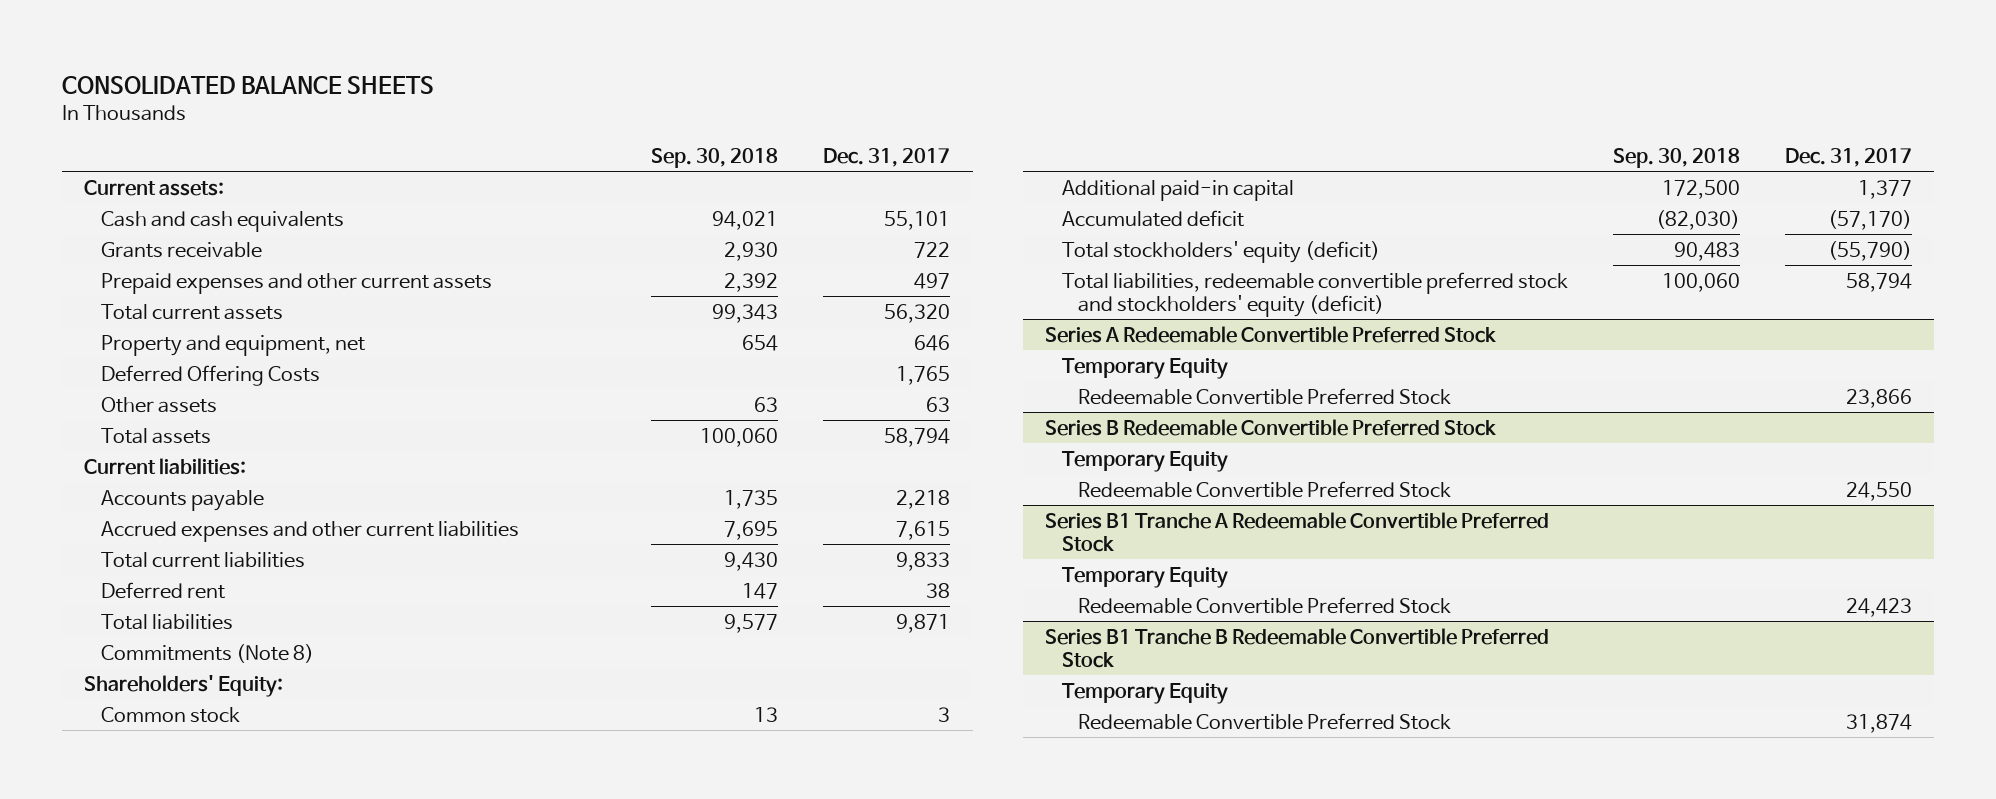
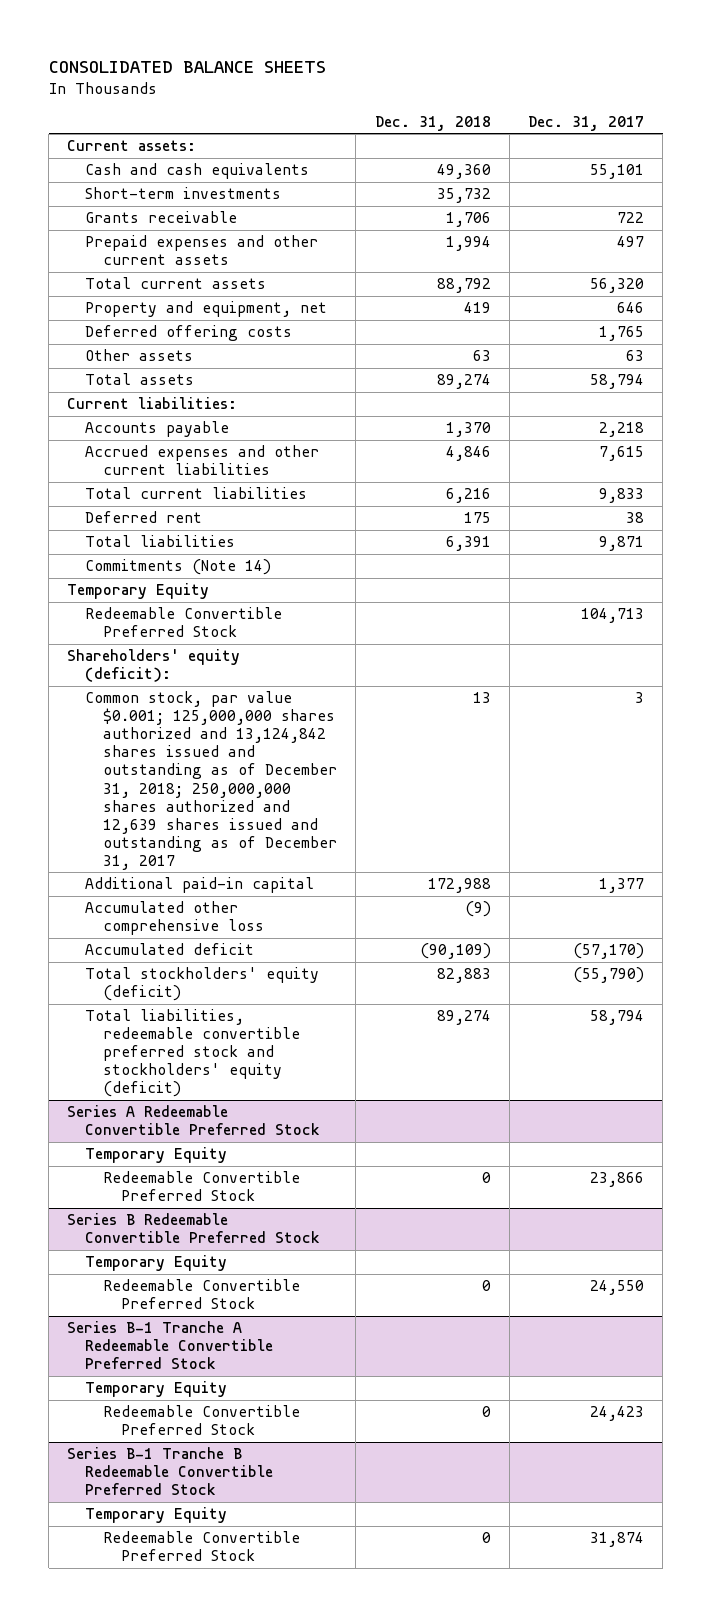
[651,147,779,168] Sep. 30, 2018 -> none
none -> [374,115,491,131] Dec. 31, 2018
none -> [85,187,282,200] Short-term investments
[100,364,320,386] Deferred Offering Costs -> [85,325,293,342] Deferred offering costs
[100,643,314,663] Commitments (Note 8) -> [85,559,272,576] Commitments (Note 14)
none -> [67,583,210,600] Temporary Equity
none -> [85,607,283,638] Redeemable Convertible Preferred Stock
[84,674,284,697] Shareholders' Equity: -> [67,649,241,683] Shareholders' equity (deficit):
[100,706,240,723] Common stock -> [85,691,338,870] Common stock, par value $0.001; 125,000,000 shares authorized and 13,124,842 shares issued and outstanding as of December 31, 2018; 250,000,000 shares authorized and 12,639 shares issued and outstanding as of December 31, 2017
none -> [85,901,265,936] Accumulated other comprehensive loss
[1045,511,1550,552] Series B1 Tranche A Redeemable Convertible Preferred Stock -> [67,1321,274,1370] Series B-1 Tranche A Redeemable Convertible Preferred Stock
[1045,627,1550,668] Series B1 Tranche B Redeemable Convertible Preferred Stock -> [67,1447,274,1496] Series B-1 Tranche B Redeemable Convertible Preferred Stock

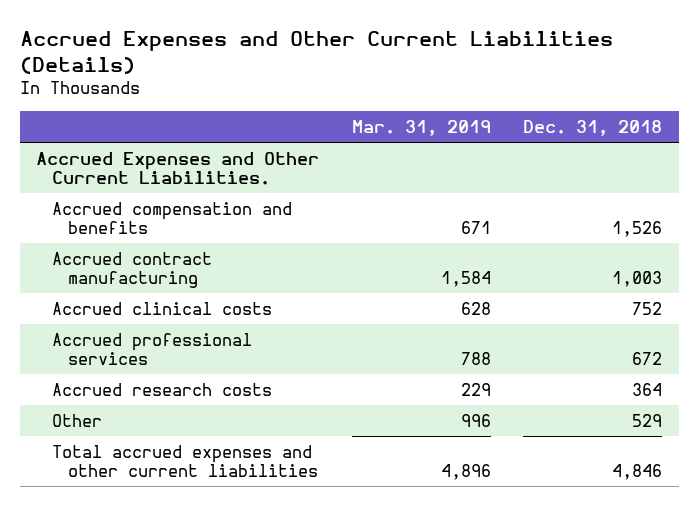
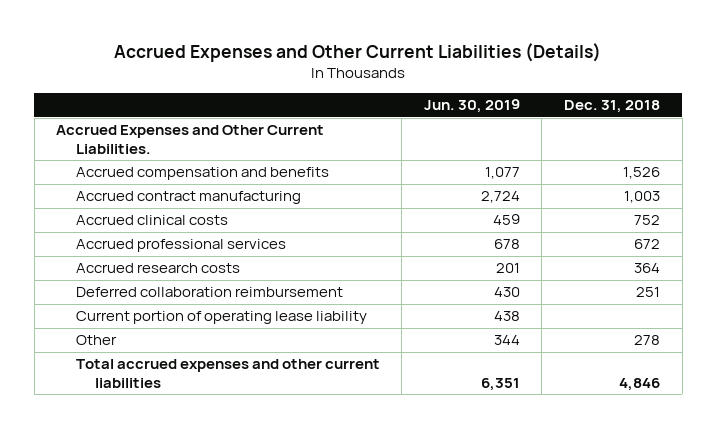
[351,119,491,136] Mar. 31, 2019 -> none
none -> [423,99,520,114] Jun. 30, 2019
none -> [75,287,343,298] Deferred collaboration reimbursement
none -> [75,311,367,325] Current portion of operating lease liability
[632,413,663,427] 529 -> [634,335,661,346] 278

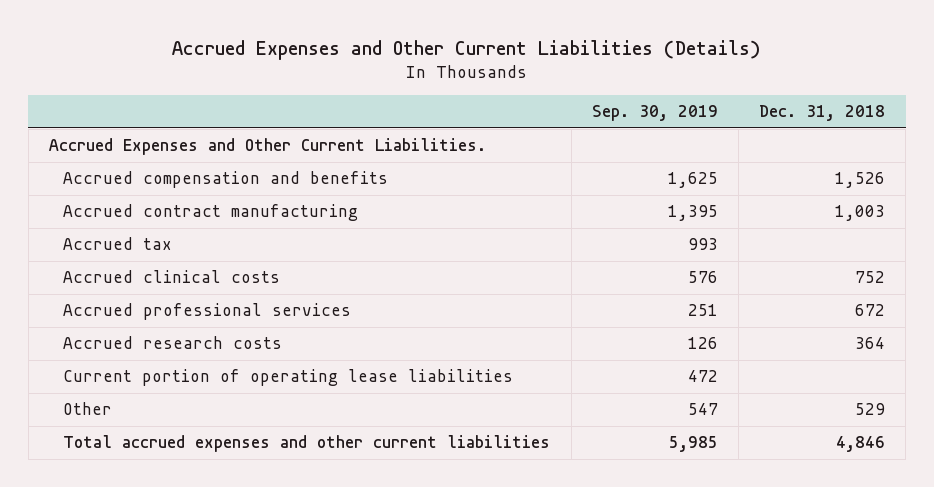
[423,99,520,114] Jun. 30, 2019 -> none
none -> [591,105,718,122] Sep. 30, 2019
none -> [63,237,173,251] Accrued tax
[75,287,343,298] Deferred collaboration reimbursement -> none
[75,311,367,325] Current portion of operating lease liability -> [63,369,514,387] Current portion of operating lease liabilities
[634,335,661,346] 278 -> [855,403,886,416] 529

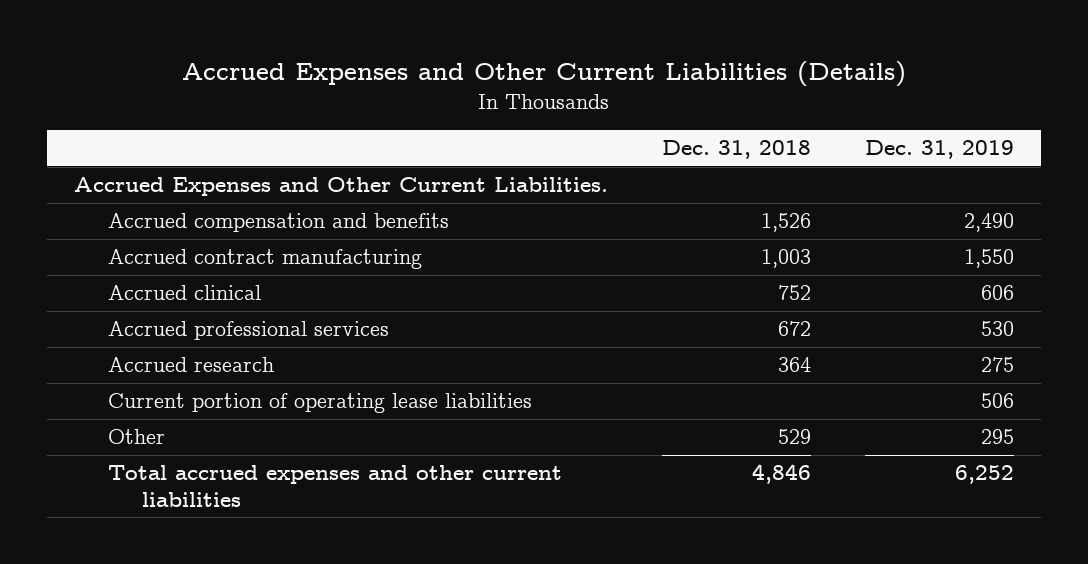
[591,105,718,122] Sep. 30, 2019 -> none
none -> [864,140,1014,160] Dec. 31, 2019
[63,237,173,251] Accrued tax -> none
[63,270,281,284] Accrued clinical costs -> [108,285,262,301] Accrued clinical
[63,336,283,350] Accrued research costs -> [108,357,275,373] Accrued research

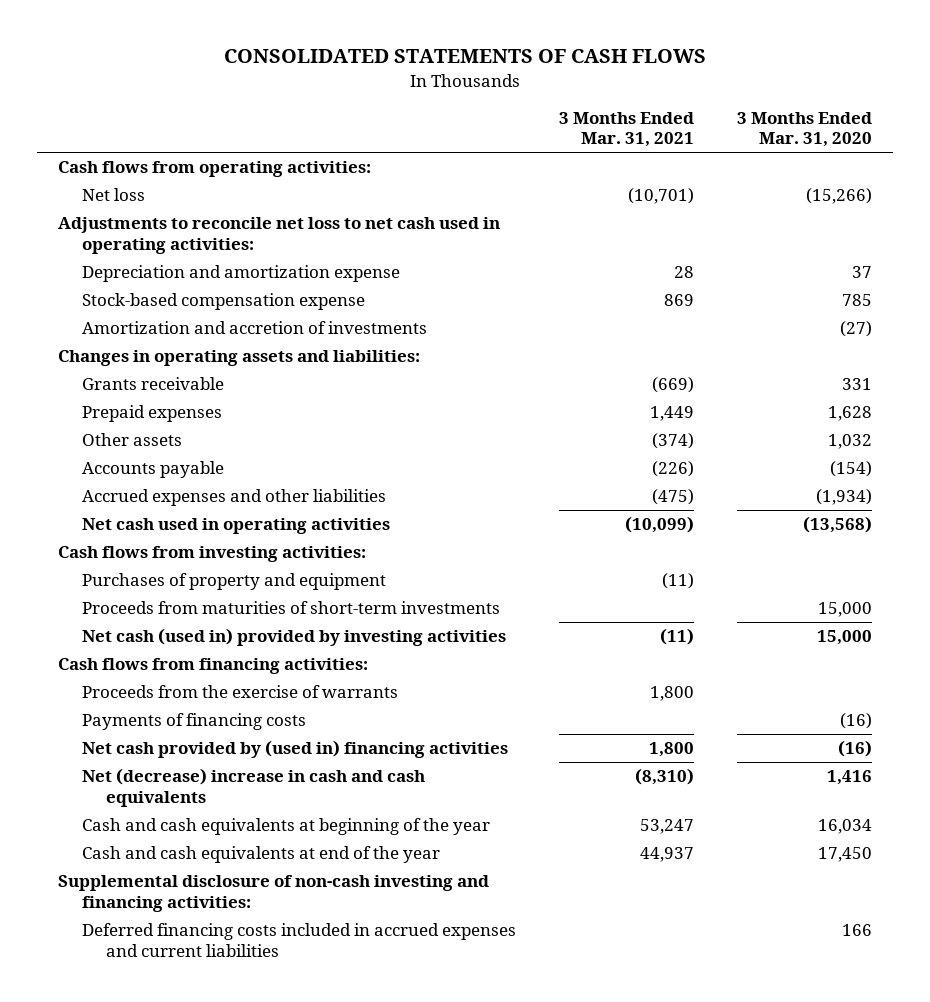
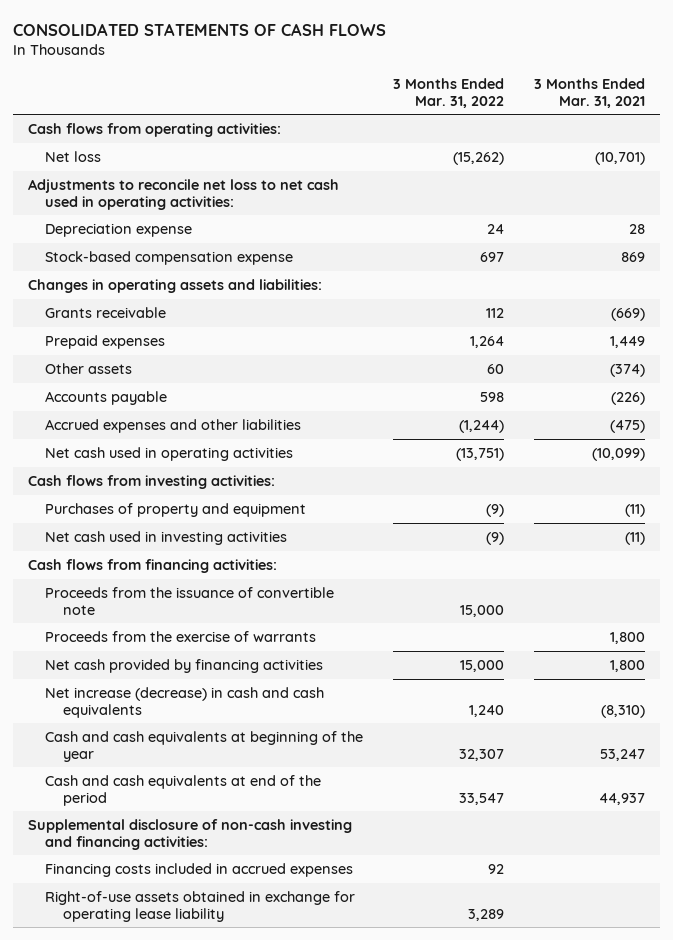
[736,112,872,148] 3 Months Ended Mar. 31, 2020 -> none
none -> [393,77,505,108] 3 Months Ended Mar. 31, 2022
[82,265,401,283] Depreciation and amortization expense -> [45,223,193,238] Depreciation expense
[82,321,428,335] Amortization and accretion of investments -> none
[82,601,501,615] Proceeds from maturities of short-term investments -> none
[82,628,507,647] Net cash (used in) provided by investing activities -> [45,531,288,546] Net cash used in investing activities
none -> [45,587,335,615] Proceeds from the issuance of convertible note
[82,713,307,731] Payments of financing costs -> none
[82,740,509,759] Net cash provided by (used in) financing activities -> [45,659,324,674] Net cash provided by financing activities
[82,768,426,807] Net (decrease) increase in cash and cash equivalents -> [45,687,325,718] Net increase (decrease) in cash and cash equivalents
[82,846,441,864] Cash and cash equivalents at end of the year -> [45,775,322,806] Cash and cash equivalents at end of the period
[82,923,517,957] Deferred financing costs included in accrued expenses and current liabilities -> [45,863,354,878] Financing costs included in accrued expenses
none -> [45,891,356,922] Right-of-use assets obtained in exchange for operating lease liability

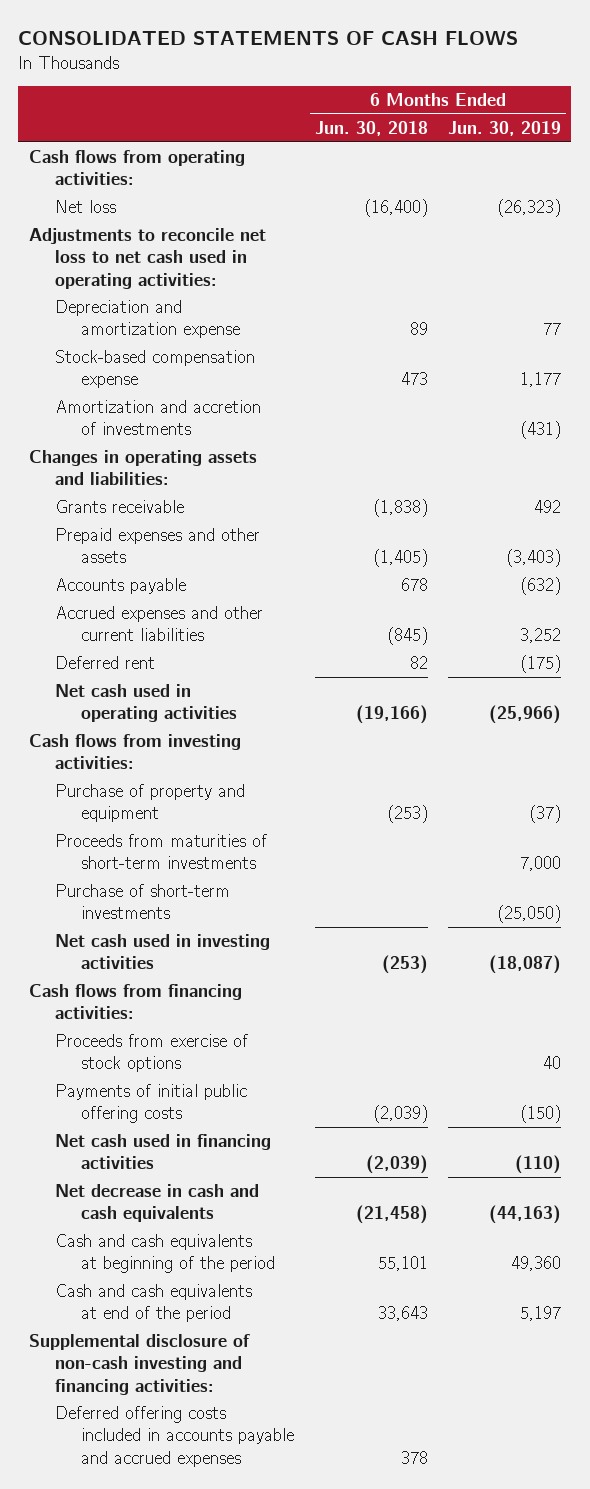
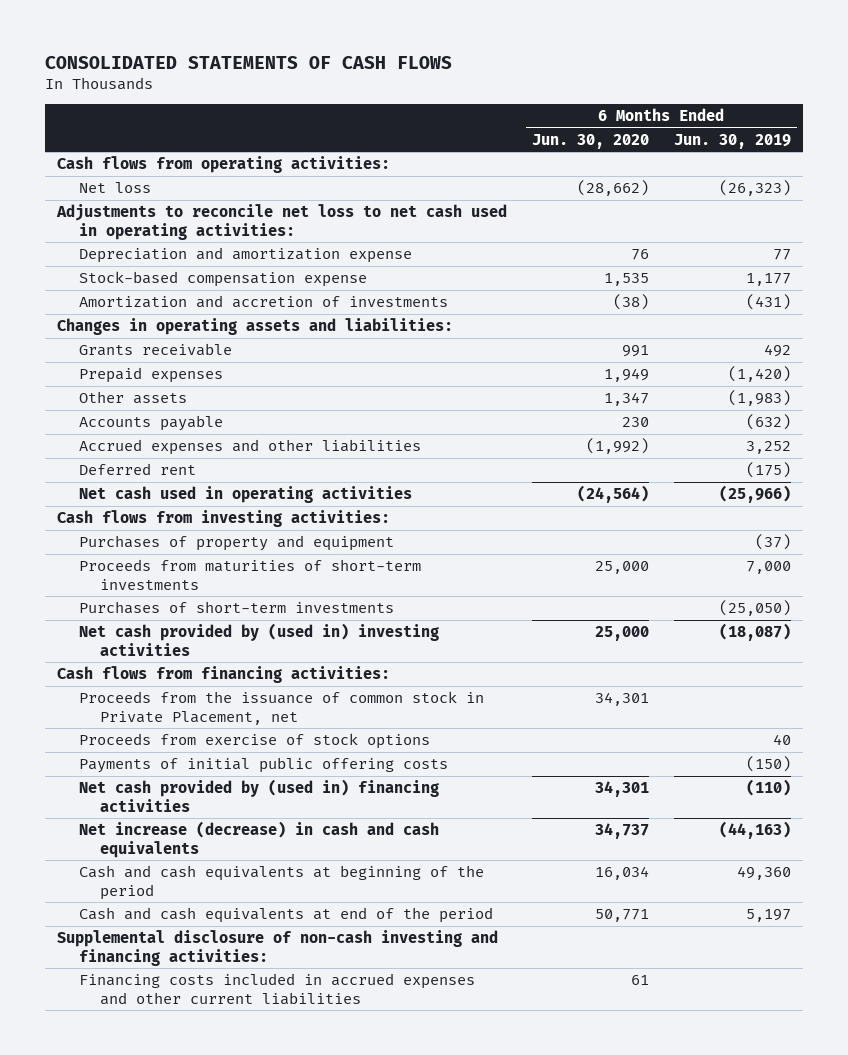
[314,120,428,136] Jun. 30, 2018 -> none
none -> [532,133,650,149] Jun. 30, 2020
[54,527,260,564] Prepaid expenses and other assets -> none
none -> [78,367,223,384] Prepaid expenses
none -> [78,391,187,405] Other assets
[54,605,263,642] Accrued expenses and other current liabilities -> [78,439,421,456] Accrued expenses and other liabilities
[54,783,245,823] Purchase of property and equipment -> [78,535,394,552] Purchases of property and equipment
[54,883,230,920] Purchase of short-term investments -> [78,601,394,615] Purchases of short-term investments
[54,933,270,970] Net cash used in investing activities -> [78,623,439,656] Net cash provided by (used in) investing activities
none -> [78,691,484,725] Proceeds from the issuance of common stock in Private Placement, net
[54,1133,271,1170] Net cash used in financing activities -> [78,779,439,812] Net cash provided by (used in) financing activities
[54,1183,259,1223] Net decrease in cash and cash equivalents -> [78,821,439,858] Net increase (decrease) in cash and cash equivalents
[54,1405,295,1467] Deferred offering costs included in accounts payable and accrued expenses -> none
none -> [78,973,475,1005] Financing costs included in accrued expenses and other current liabilities

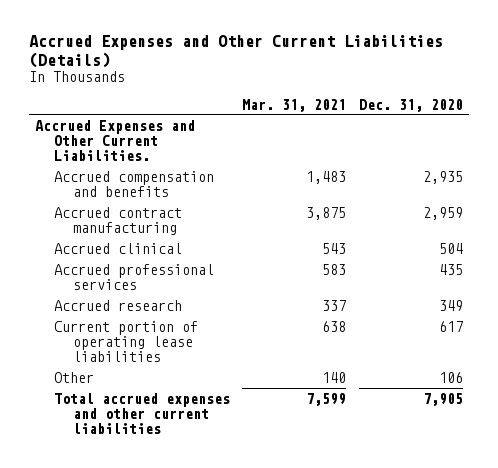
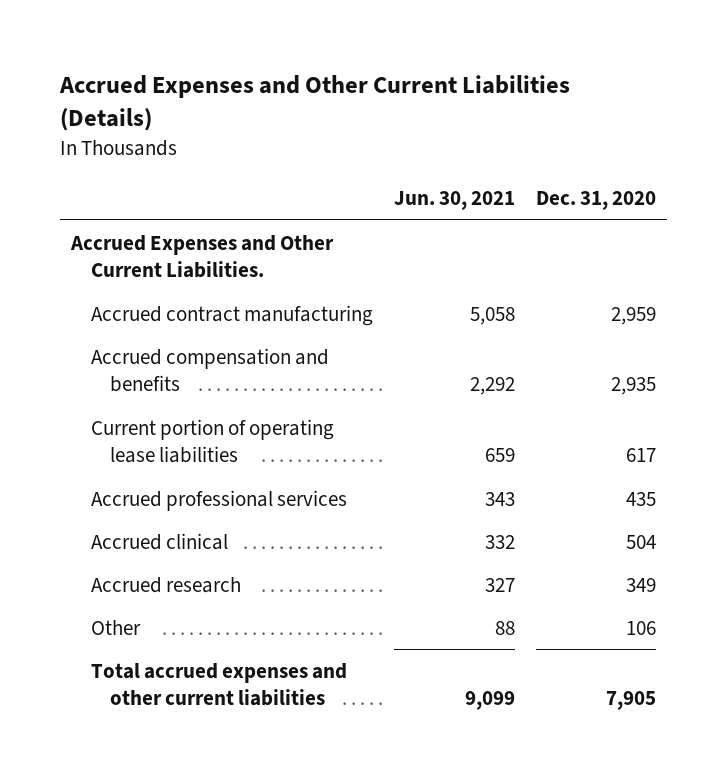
[242,98,347,112] Mar. 31, 2021 -> none
none -> [393,190,515,210] Jun. 30, 2021
[53,170,214,198] Accrued compensation and benefits -> [90,347,329,393] Accrued compensation and benefits
[53,320,198,363] Current portion of operating lease liabilities -> [90,418,334,464] Current portion of operating lease liabilities
[53,242,182,254] Accrued clinical -> [90,532,228,550] Accrued clinical

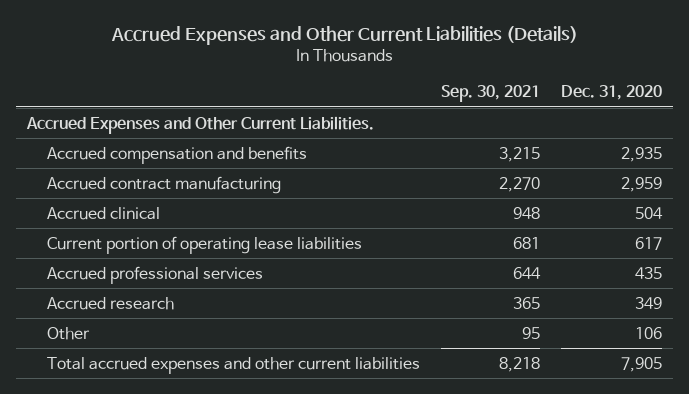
[393,190,515,210] Jun. 30, 2021 -> none
none -> [440,85,540,103] Sep. 30, 2021
[90,304,373,326] Accrued contract manufacturing -> [46,175,281,194] Accrued contract manufacturing
[90,532,228,550] Accrued clinical -> [46,206,160,220] Accrued clinical

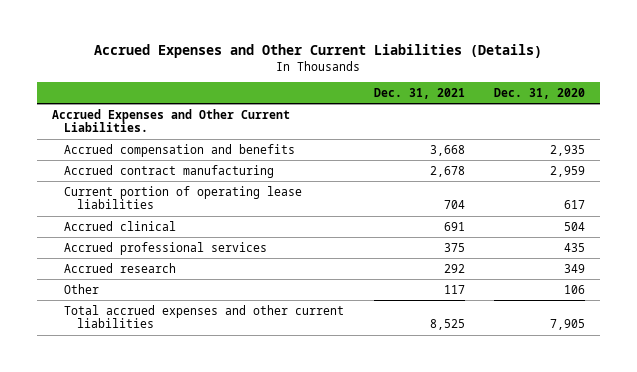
[440,85,540,103] Sep. 30, 2021 -> none
none -> [373,87,465,99] Dec. 31, 2021
[46,206,160,220] Accrued clinical -> [64,220,177,231] Accrued clinical

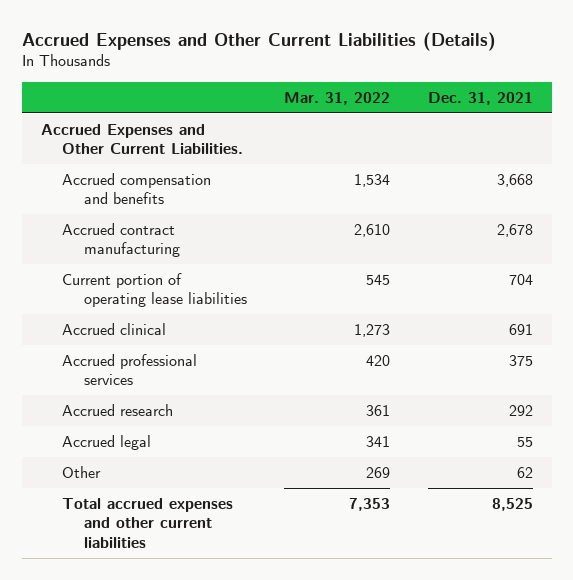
[494,87,586,99] Dec. 31, 2020 -> none
none -> [284,91,391,105] Mar. 31, 2022
none -> [62,434,152,450] Accrued legal
[443,284,465,294] 117 -> [516,466,533,478] 62

